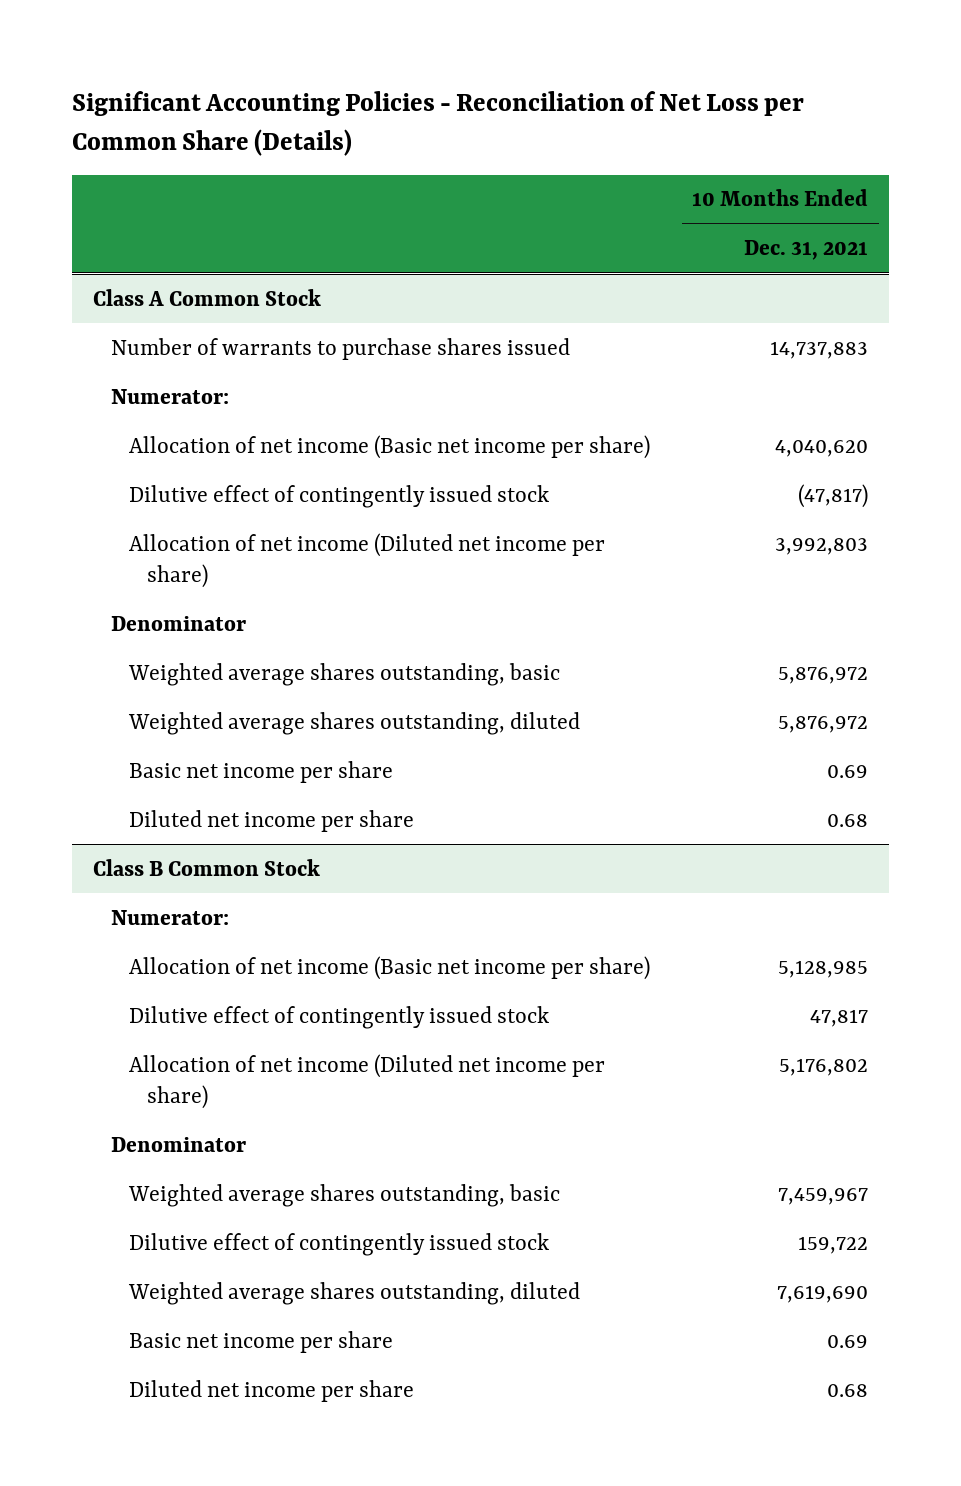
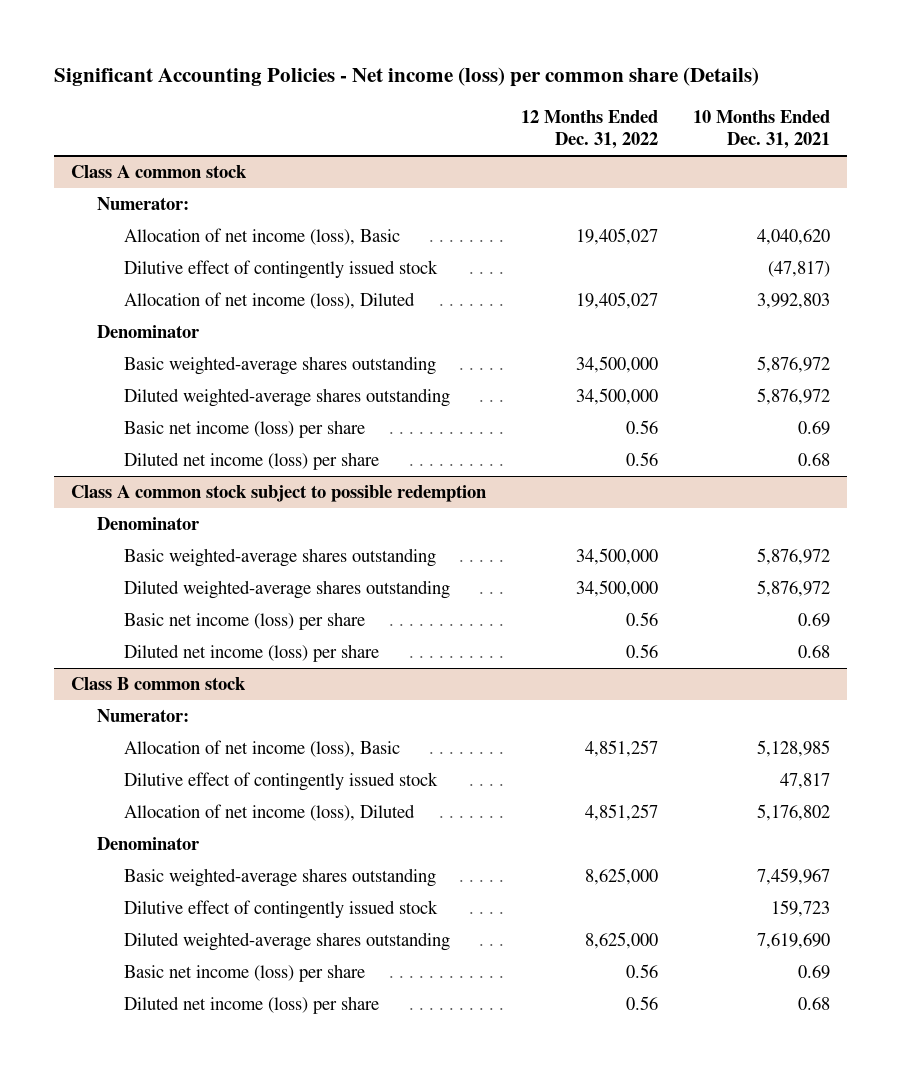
[72,90,805,156] Significant Accounting Policies - Reconciliation of Net Loss per Common Share (Details) -> [53,67,759,88] Significant Accounting Policies - Net income (loss) per common share (Details)
none -> [520,110,658,150] 12 Months Ended Dec. 31, 2022
[111,337,571,360] Number of warrants to purchase shares issued -> none
[93,288,322,306] Class A Common Stock -> [71,165,248,179] Class A common stock
[129,434,651,459] Allocation of net income (Basic net income per share) -> [123,228,400,246] Allocation of net income (loss), Basic
[129,532,606,589] Allocation of net income (Diluted net income per share) -> [123,292,415,310] Allocation of net income (loss), Diluted
[128,662,561,686] Weighted average shares outstanding, basic -> [123,356,436,376] Basic weighted-average shares outstanding
[128,711,581,735] Weighted average shares outstanding, diluted -> [123,388,450,408] Diluted weighted-average shares outstanding
[129,760,394,783] Basic net income per share -> [123,420,365,439] Basic net income (loss) per share
[129,809,415,832] Diluted net income per share -> [123,452,379,471] Diluted net income (loss) per share
none -> [71,485,487,503] Class A common stock subject to possible redemption
none -> [97,517,201,531] Denominator
none -> [123,548,436,568] Basic weighted-average shares outstanding
none -> [123,580,450,600] Diluted weighted-average shares outstanding
none -> [123,612,365,631] Basic net income (loss) per share
none -> [123,644,379,663] Diluted net income (loss) per share
[93,858,321,876] Class B Common Stock -> [71,677,247,691] Class B common stock
[129,955,651,980] Allocation of net income (Basic net income per share) -> [123,740,400,758] Allocation of net income (loss), Basic
[129,1053,606,1110] Allocation of net income (Diluted net income per share) -> [123,804,415,822] Allocation of net income (loss), Diluted
[128,1183,561,1207] Weighted average shares outstanding, basic -> [123,868,436,888] Basic weighted-average shares outstanding
[798,1235,869,1254] 159,722 -> [770,900,830,918] 159,723
[128,1281,581,1305] Weighted average shares outstanding, diluted -> [123,932,450,952] Diluted weighted-average shares outstanding
[129,1330,394,1353] Basic net income per share -> [123,964,365,983] Basic net income (loss) per share
[129,1379,415,1402] Diluted net income per share -> [123,996,379,1015] Diluted net income (loss) per share

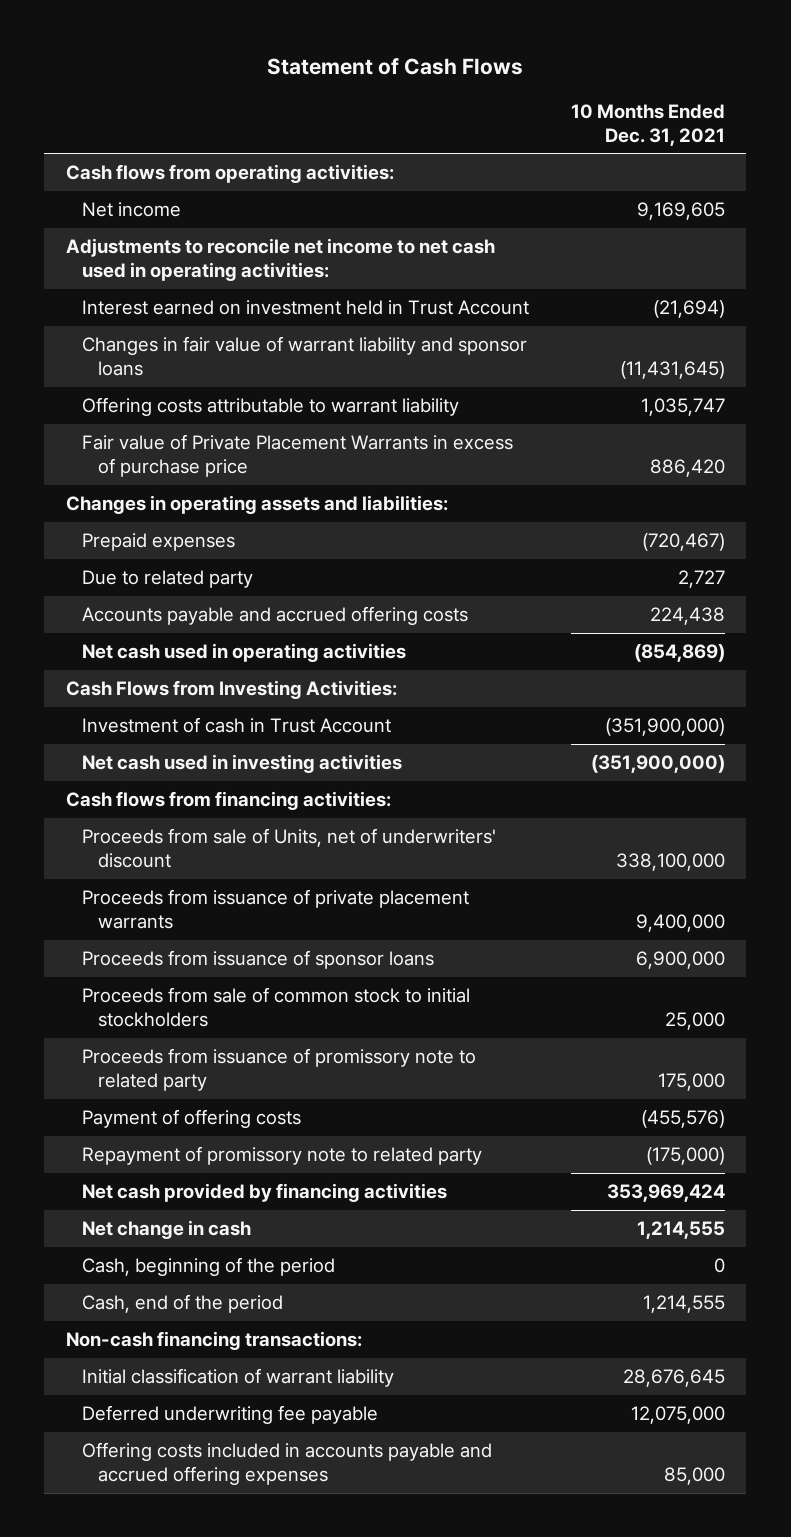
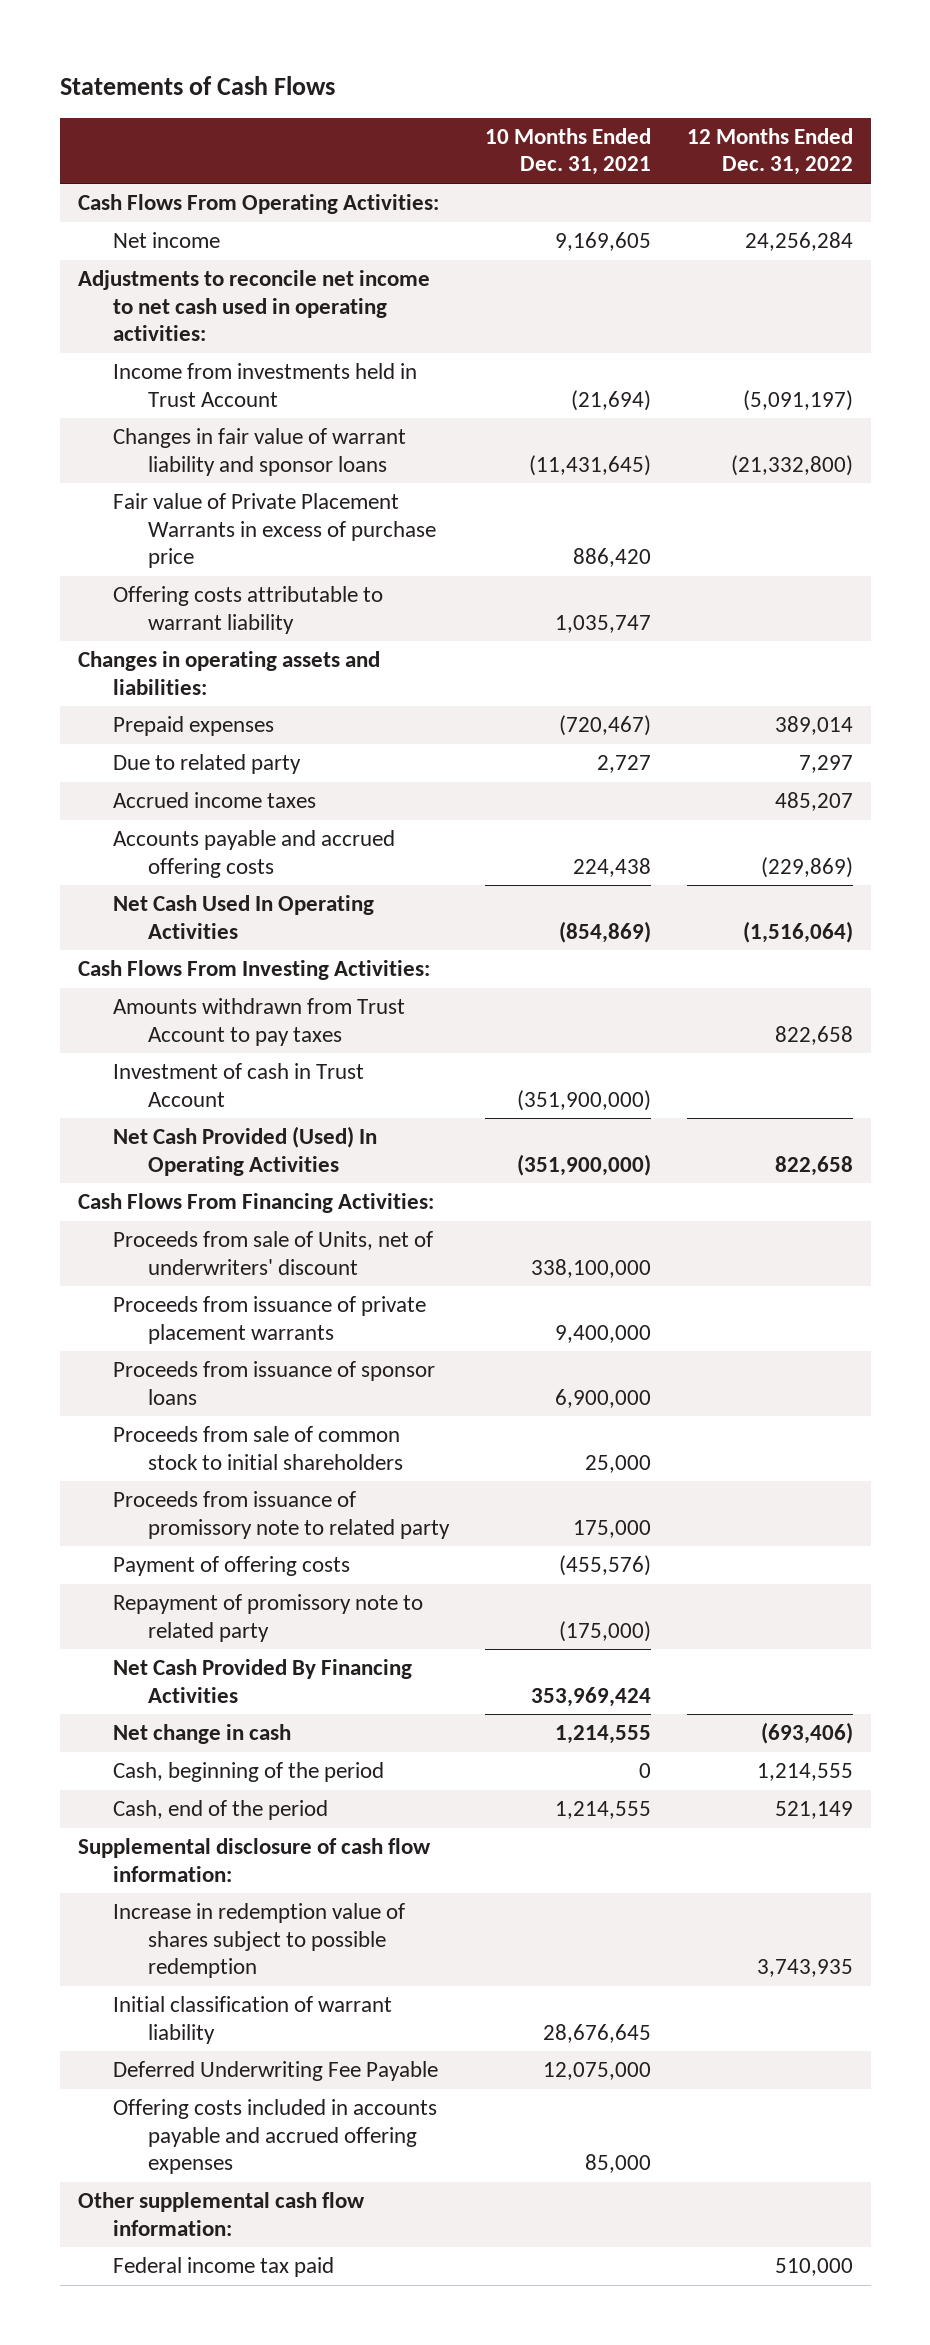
[267,57,524,75] Statement of Cash Flows -> [59,75,335,95] Statements of Cash Flows
none -> [686,128,853,176] 12 Months Ended Dec. 31, 2022
[65,163,394,183] Cash flows from operating activities: -> [77,194,439,215] Cash Flows From Operating Activities:
[81,299,529,315] Interest earned on investment held in Trust Account -> [112,363,417,407] Income from investments held in Trust Account
[81,396,459,416] Offering costs attributable to warrant liability -> [112,586,383,634] Offering costs attributable to warrant liability
none -> [112,792,316,809] Accrued income taxes
[81,642,406,662] Net cash used in operating activities -> [112,895,374,939] Net Cash Used In Operating Activities
[65,679,397,699] Cash Flows from Investing Activities: -> [77,960,430,981] Cash Flows From Investing Activities:
none -> [112,998,405,1046] Amounts withdrawn from Trust Account to pay taxes
[81,753,402,773] Net cash used in investing activities -> [112,1126,377,1176] Net Cash Provided (Used) In Operating Activities
[65,790,391,810] Cash flows from financing activities: -> [77,1193,434,1214] Cash Flows From Financing Activities:
[81,986,470,1028] Proceeds from sale of common stock to initial stockholders -> [112,1426,403,1470] Proceeds from sale of common stock to initial shareholders
[81,1182,447,1202] Net cash provided by financing activities -> [112,1659,412,1703] Net Cash Provided By Financing Activities
[65,1330,362,1350] Non-cash financing transactions: -> none
none -> [77,1838,431,1882] Supplemental disclosure of cash flow information:
none -> [112,1903,405,1978] Increase in redemption value of shares subject to possible redemption
[81,1404,378,1424] Deferred underwriting fee payable -> [112,2061,438,2082] Deferred Underwriting Fee Payable
none -> [77,2192,365,2236] Other supplemental cash flow information:
none -> [112,2257,334,2278] Federal income tax paid

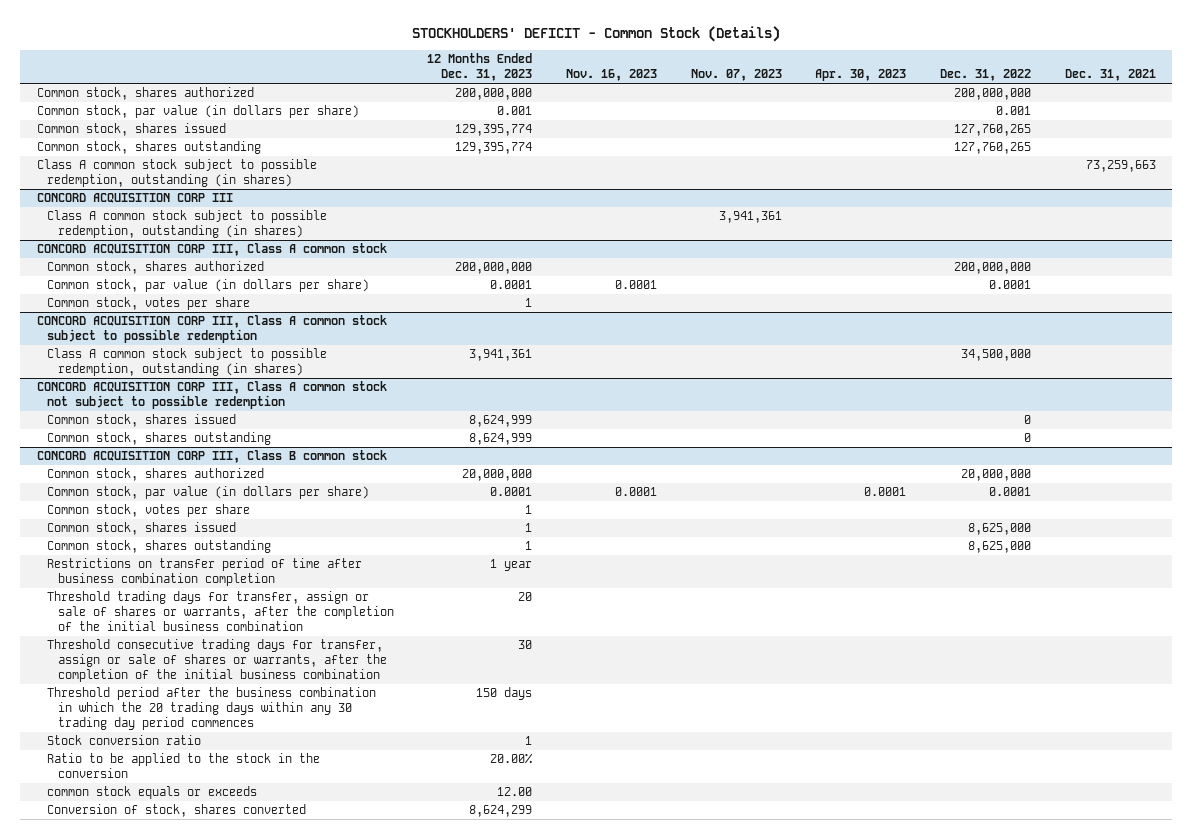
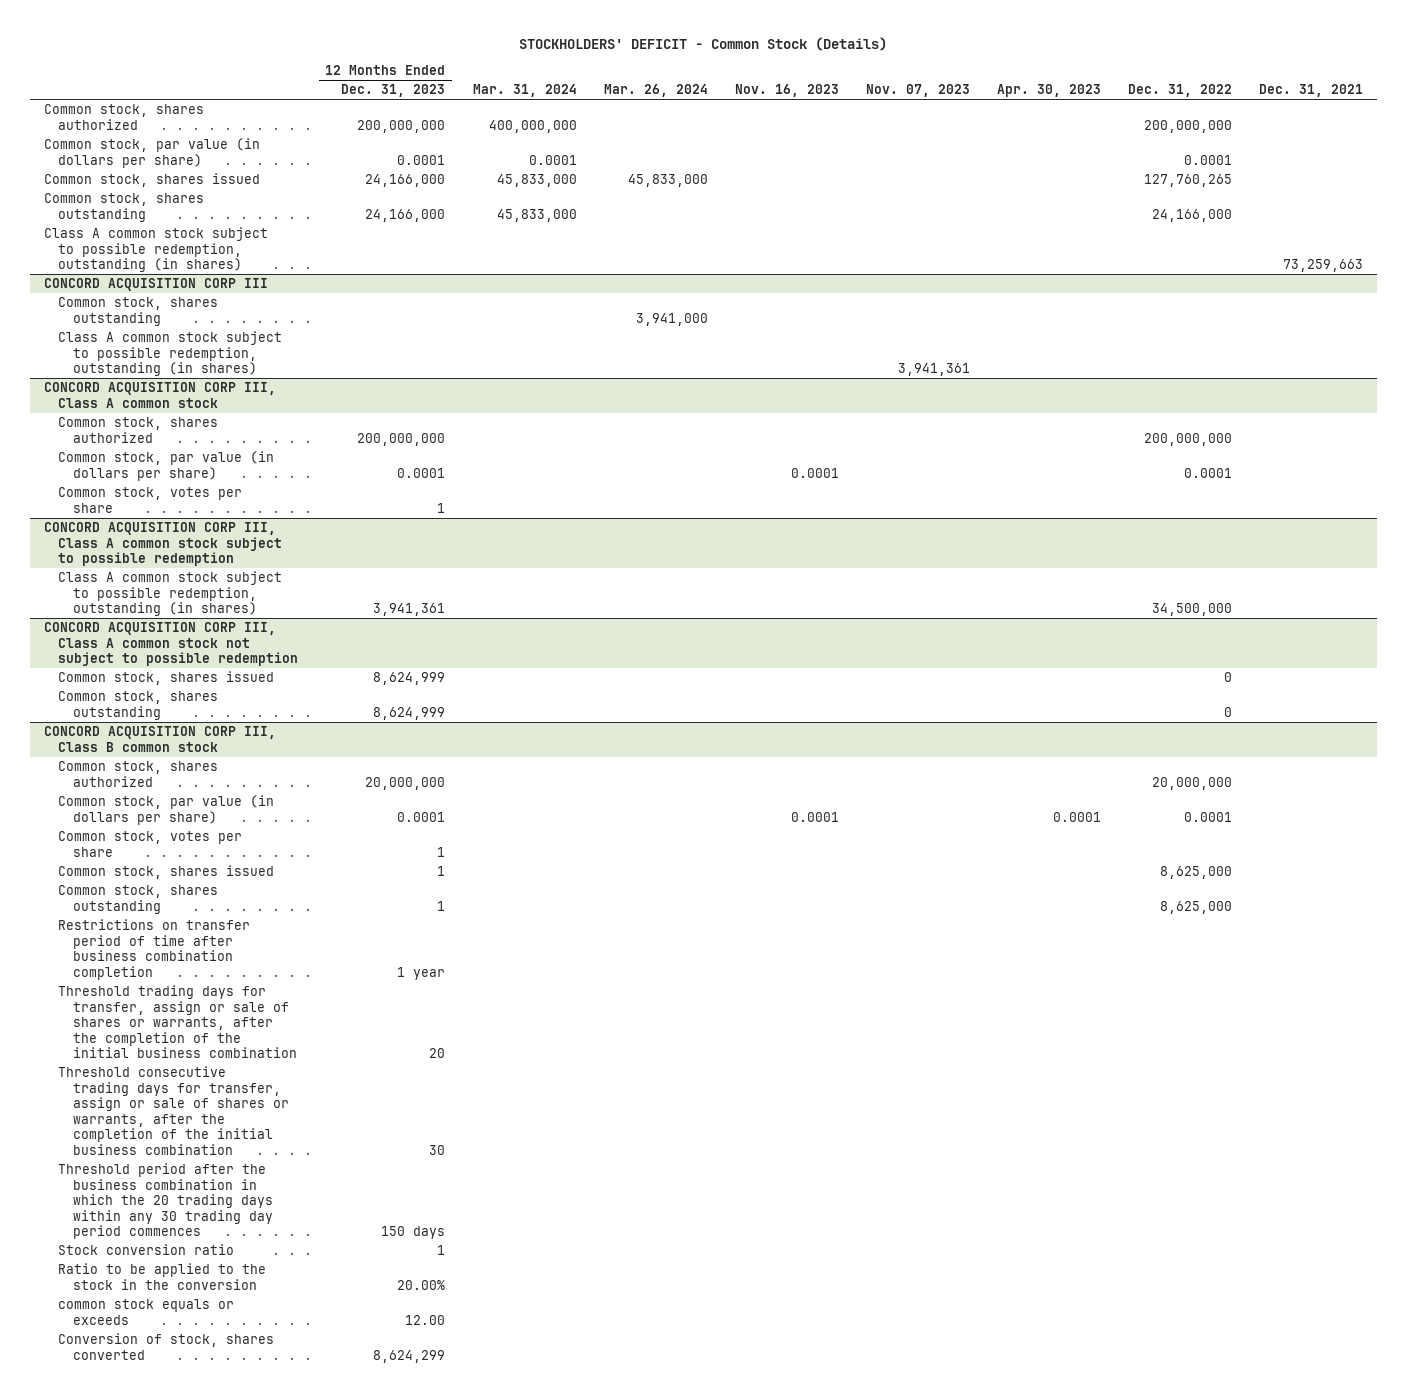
none -> [472,84,577,98] Mar. 31, 2024
none -> [603,84,708,98] Mar. 26, 2024
[497,106,533,116] 0.001 -> [397,154,446,165] 0.0001
[995,106,1031,116] 0.001 -> [1184,154,1233,165] 0.0001
[455,124,533,137] 129,395,774 -> [365,173,446,187] 24,166,000
[455,142,533,155] 129,395,774 -> [365,208,446,222] 24,166,000
[953,142,1031,155] 127,760,265 -> [1152,208,1233,222] 24,166,000
none -> [58,296,219,326] Common stock, shares outstanding

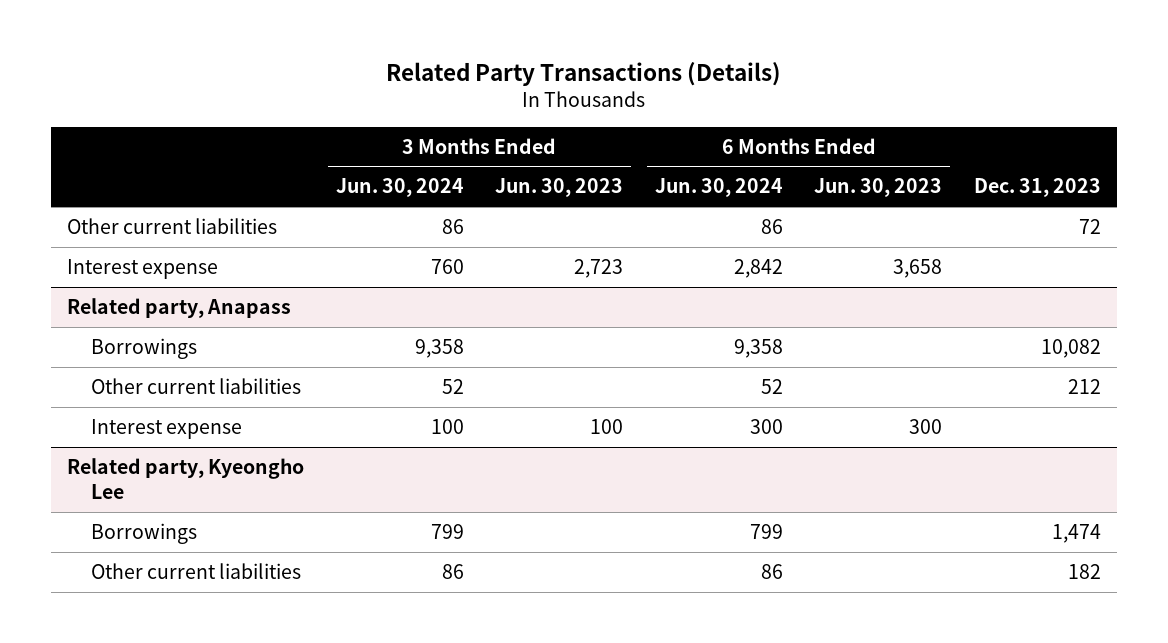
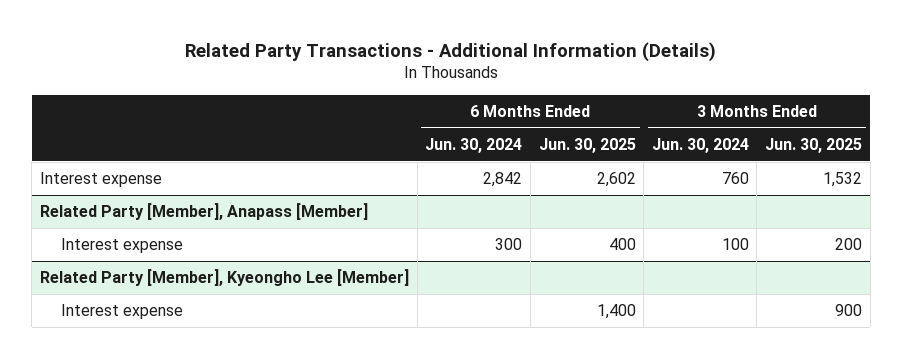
[386,62,782,87] Related Party Transactions (Details) -> [185,41,717,62] Related Party Transactions - Additional Information (Details)
[495,178,624,198] Jun. 30, 2023 -> none
[814,178,943,198] Jun. 30, 2023 -> none
[974,178,1102,198] Dec. 31, 2023 -> none
none -> [538,137,636,153] Jun. 30, 2025
none -> [765,137,863,153] Jun. 30, 2025
[66,217,277,234] Other current liabilities -> none
[91,337,198,359] Borrowings -> none
[91,377,302,394] Other current liabilities -> none
[66,297,291,318] Related party, Anapass -> [39,203,368,221] Related Party [Member], Anapass [Member]
[91,522,198,544] Borrowings -> none
[91,562,302,579] Other current liabilities -> none
[66,457,304,500] Related party, Kyeongho Lee -> [39,269,409,287] Related Party [Member], Kyeongho Lee [Member]
none -> [60,304,183,320] Interest expense

